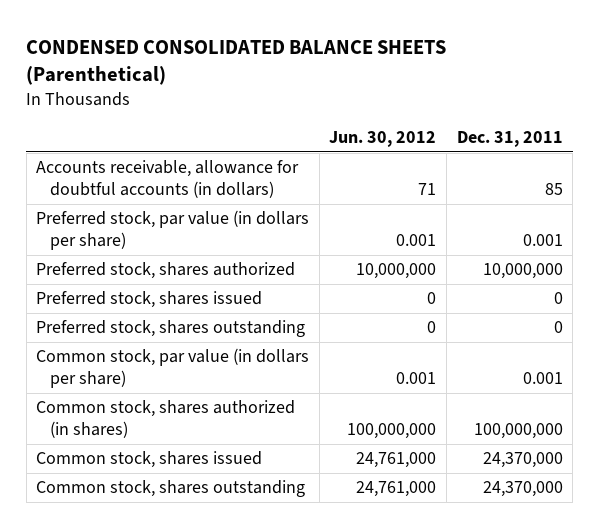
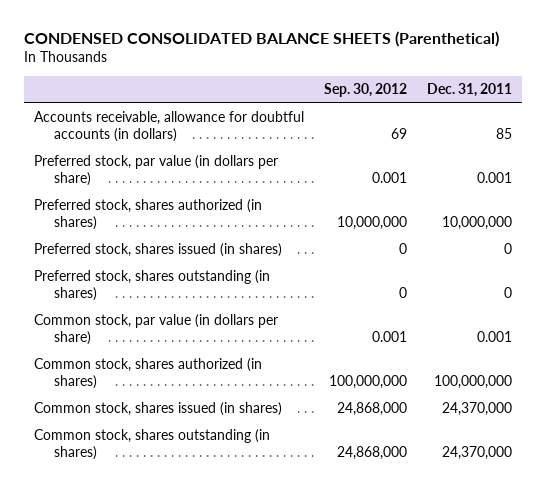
[329,131,437,148] Jun. 30, 2012 -> none
none -> [323,82,407,97] Sep. 30, 2012
[36,262,296,280] Preferred stock, shares authorized -> [33,199,262,231] Preferred stock, shares authorized (in shares)
[36,291,263,309] Preferred stock, shares issued -> [33,243,282,258] Preferred stock, shares issued (in shares)
[36,320,306,338] Preferred stock, shares outstanding -> [33,270,270,302] Preferred stock, shares outstanding (in shares)
[36,451,263,469] Common stock, shares issued -> [33,402,282,417] Common stock, shares issued (in shares)
[36,480,306,498] Common stock, shares outstanding -> [33,429,270,461] Common stock, shares outstanding (in shares)

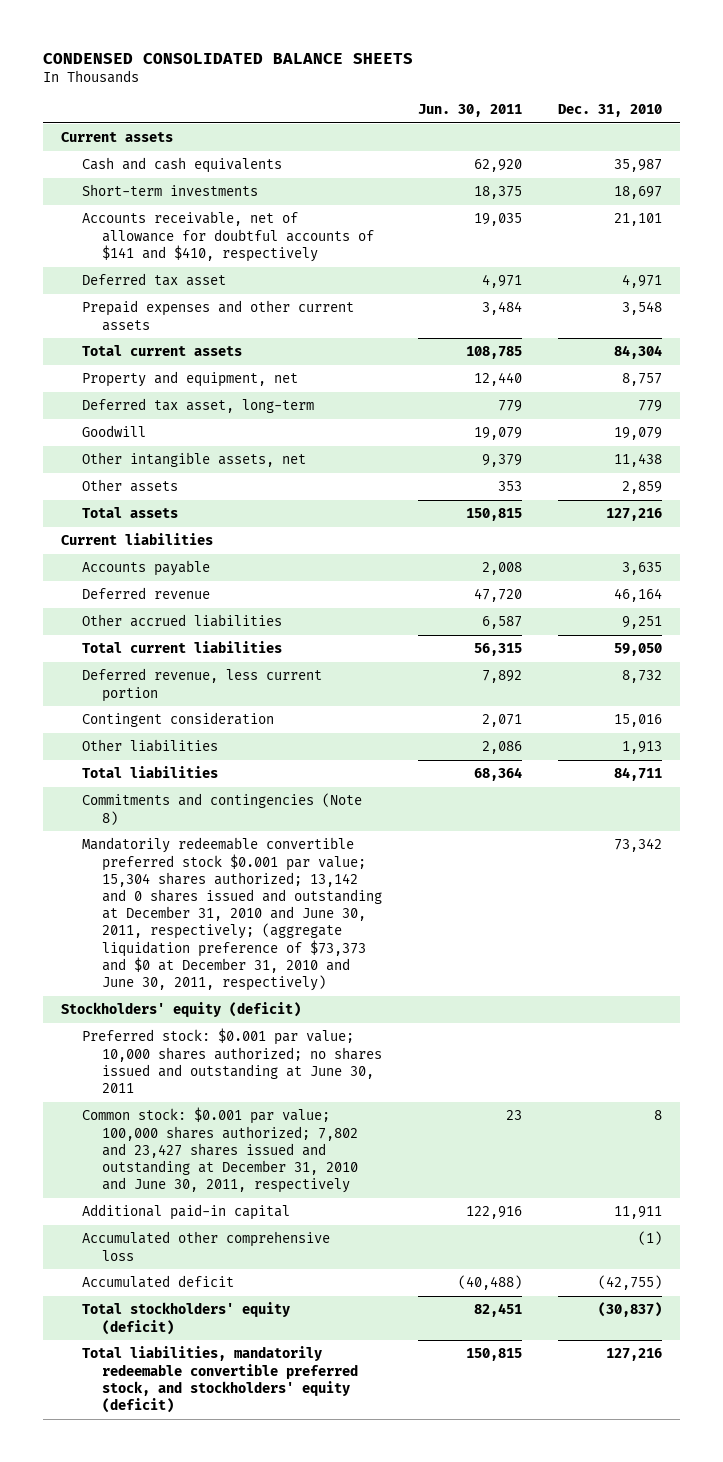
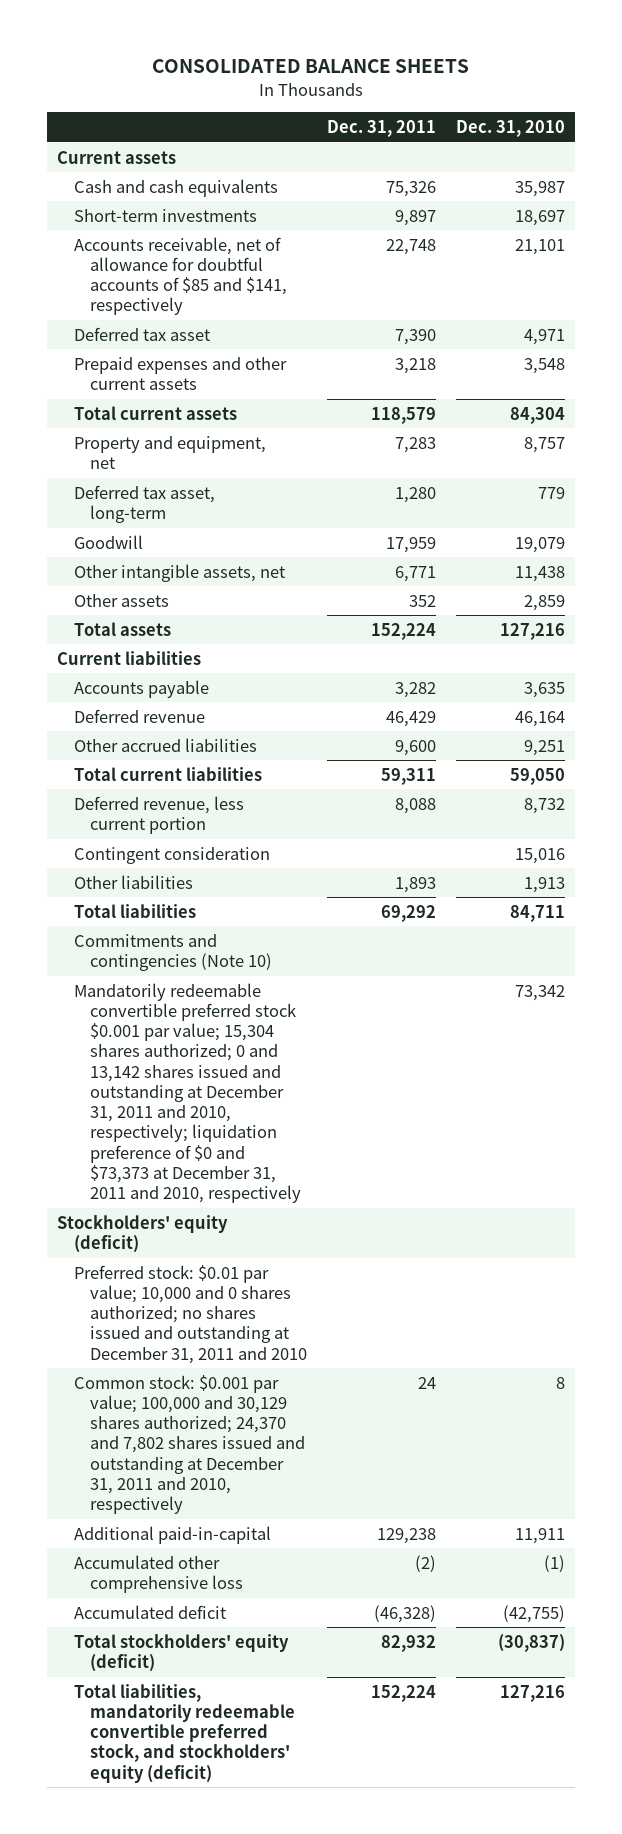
[42,52,413,64] CONDENSED CONSOLIDATED BALANCE SHEETS -> [152,59,470,74] CONSOLIDATED BALANCE SHEETS
[418,103,523,117] Jun. 30, 2011 -> none
none -> [327,120,437,138] Dec. 31, 2011
[81,211,375,262] Accounts receivable, net of allowance for doubtful accounts of $141 and $410, respectively -> [73,236,288,316] Accounts receivable, net of allowance for doubtful accounts of $85 and $141, respectively
[81,793,362,825] Commitments and contingencies (Note 8) -> [73,933,273,972] Commitments and contingencies (Note 10)
[81,837,383,991] Mandatorily redeemable convertible preferred stock $0.001 par value; 15,304 shares authorized; 13,142 and 0 shares issued and outstanding at December 31, 2010 and June 30, 2011, respectively; (aggregate liquidation preference of $73,373 and $0 at December 31, 2010 and June 30, 2011, respectively) -> [73,982,302,1204] Mandatorily redeemable convertible preferred stock $0.001 par value; 15,304 shares authorized; 0 and 13,142 shares issued and outstanding at December 31, 2011 and 2010, respectively; liquidation preference of $0 and $73,373 at December 31, 2011 and 2010, respectively
[81,1028,383,1093] Preferred stock: $0.001 par value; 10,000 shares authorized; no shares issued and outstanding at June 30, 2011 -> [73,1264,308,1364] Preferred stock: $0.01 par value; 10,000 and 0 shares authorized; no shares issued and outstanding at December 31, 2011 and 2010
[81,1107,359,1194] Common stock: $0.001 par value; 100,000 shares authorized; 7,802 and 23,427 shares issued and outstanding at December 31, 2010 and June 30, 2011, respectively -> [73,1374,306,1515] Common stock: $0.001 par value; 100,000 and 30,129 shares authorized; 24,370 and 7,802 shares issued and outstanding at December 31, 2011 and 2010, respectively
[81,1204,290,1221] Additional paid-in capital -> [73,1525,271,1544] Additional paid-in-capital

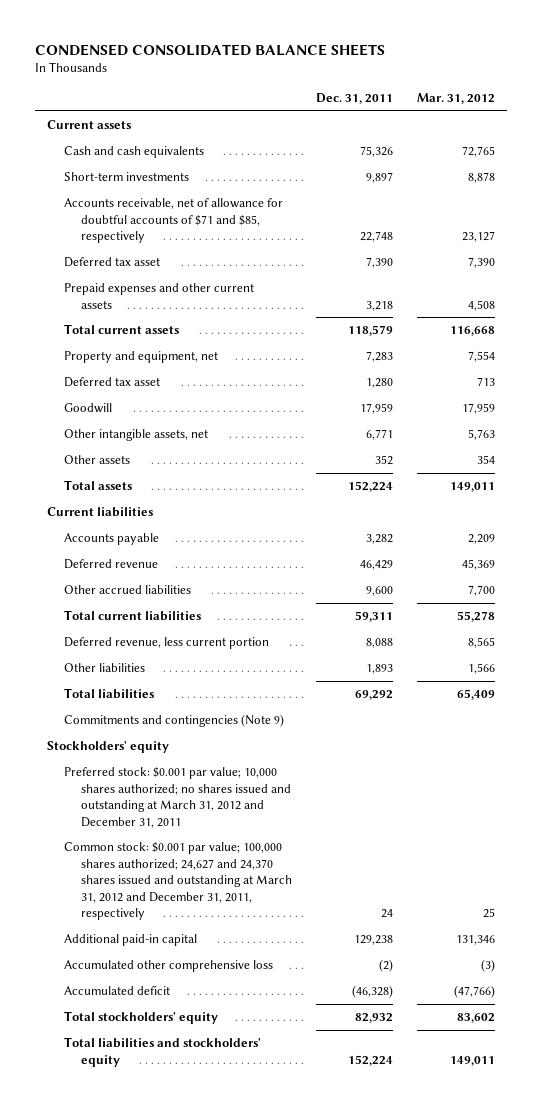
[152,59,470,74] CONSOLIDATED BALANCE SHEETS -> [34,43,385,56] CONDENSED CONSOLIDATED BALANCE SHEETS
[456,120,566,138] Dec. 31, 2010 -> none
none -> [417,93,496,105] Mar. 31, 2012
[73,236,288,316] Accounts receivable, net of allowance for doubtful accounts of $85 and $141, respectively -> [63,198,283,244] Accounts receivable, net of allowance for doubtful accounts of $71 and $85, respectively
[73,484,215,524] Deferred tax asset, long-term -> [63,377,160,388] Deferred tax asset
[73,846,270,864] Contingent consideration -> none
[73,982,302,1204] Mandatorily redeemable convertible preferred stock $0.001 par value; 15,304 shares authorized; 0 and 13,142 shares issued and outstanding at December 31, 2011 and 2010, respectively; liquidation preference of $0 and $73,373 at December 31, 2011 and 2010, respectively -> none
[73,933,273,972] Commitments and contingencies (Note 10) -> [63,714,284,728] Commitments and contingencies (Note 9)
[57,1214,229,1254] Stockholders' equity (deficit) -> [46,741,169,754] Stockholders' equity
[73,1264,308,1364] Preferred stock: $0.01 par value; 10,000 and 0 shares authorized; no shares issued and outstanding at December 31, 2011 and 2010 -> [63,767,291,828] Preferred stock: $0.001 par value; 10,000 shares authorized; no shares issued and outstanding at March 31, 2012 and December 31, 2011
[73,1374,306,1515] Common stock: $0.001 par value; 100,000 and 30,129 shares authorized; 24,370 and 7,802 shares issued and outstanding at December 31, 2011 and 2010, respectively -> [63,842,292,921] Common stock: $0.001 par value; 100,000 shares authorized; 24,627 and 24,370 shares issued and outstanding at March 31, 2012 and December 31, 2011, respectively
[73,1525,271,1544] Additional paid-in-capital -> [63,934,197,947] Additional paid-in capital
[73,1633,289,1673] Total stockholders' equity (deficit) -> [63,1011,218,1025] Total stockholders' equity
[73,1683,296,1783] Total liabilities, mandatorily redeemable convertible preferred stock, and stockholders' equity (deficit) -> [63,1037,261,1067] Total liabilities and stockholders' equity

